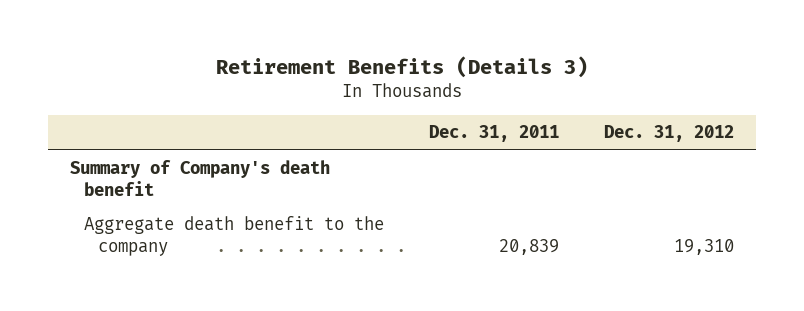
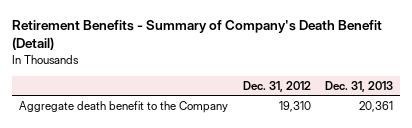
[215,56,588,79] Retirement Benefits (Details 3) -> [12,20,383,51] Retirement Benefits - Summary of Company's Death Benefit (Detail)
[428,125,559,143] Dec. 31, 2011 -> none
none -> [325,80,394,92] Dec. 31, 2013
[69,160,330,196] Summary of Company's death benefit -> none
[83,216,384,256] Aggregate death benefit to the company -> [19,101,229,114] Aggregate death benefit to the Company

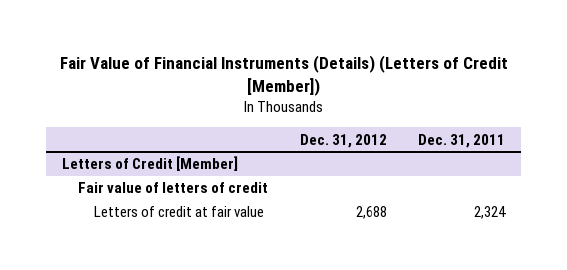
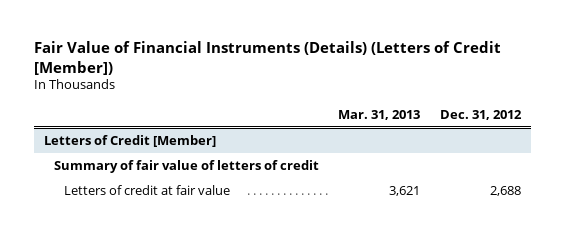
[418,133,506,148] Dec. 31, 2011 -> none
none -> [338,109,421,120] Mar. 31, 2013
[77,182,268,194] Fair value of letters of credit -> [53,159,319,173] Summary of fair value of letters of credit

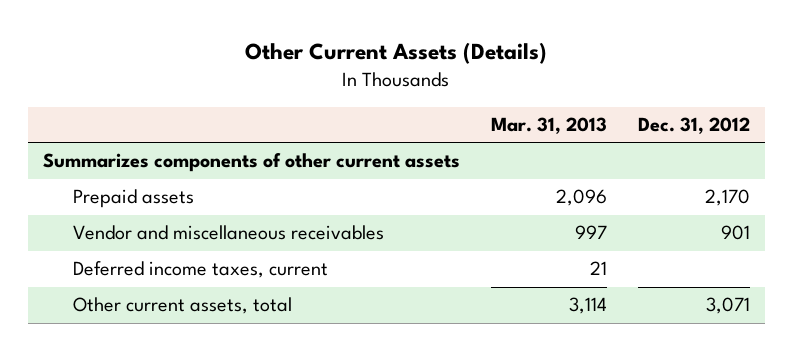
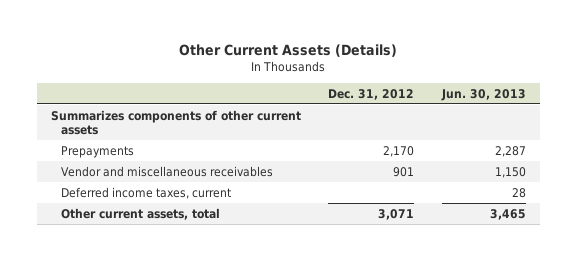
[490,117,607,135] Mar. 31, 2013 -> none
none -> [441,88,527,101] Jun. 30, 2013
[73,189,195,209] Prepaid assets -> [61,145,135,158] Prepayments

